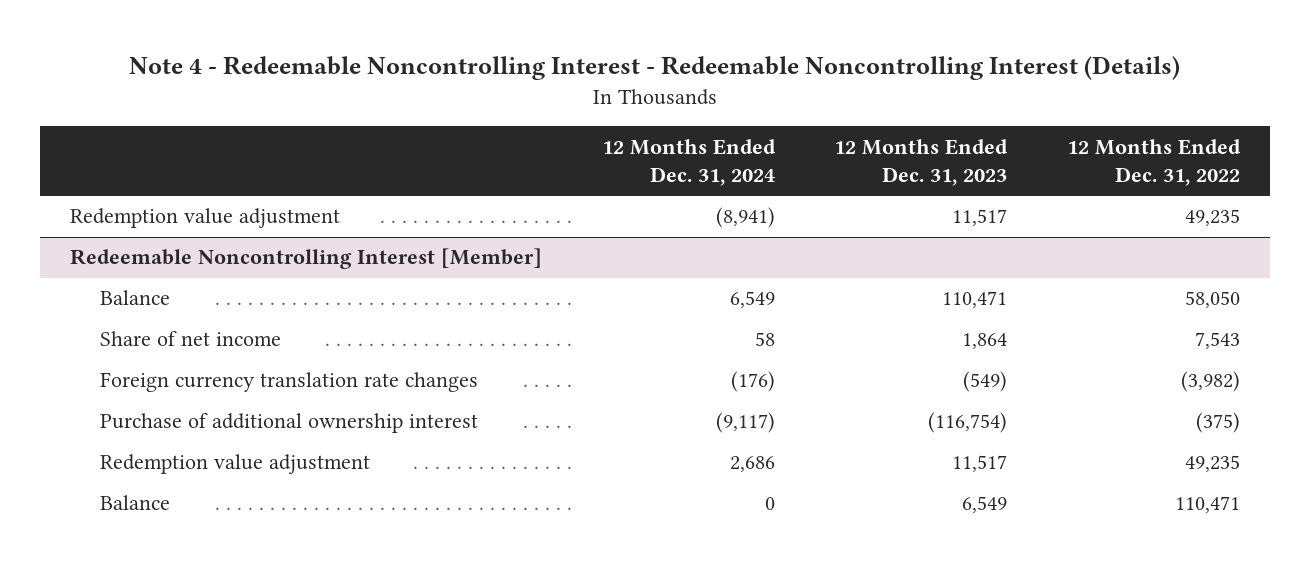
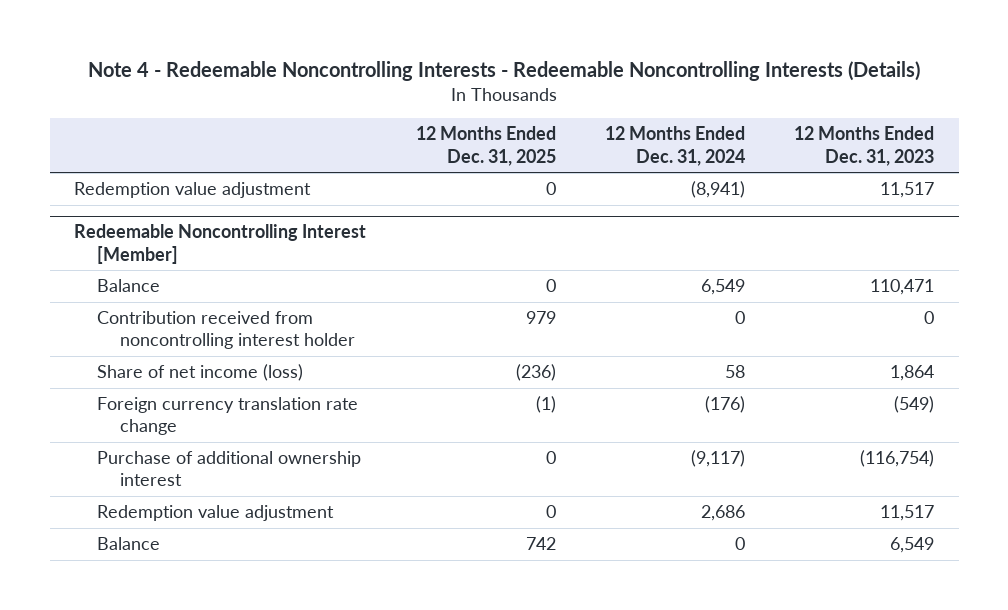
[128,56,1180,81] Note 4 - Redeemable Noncontrolling Interest - Redeemable Noncontrolling Interest (Details) -> [88,61,921,82] Note 4 - Redeemable Noncontrolling Interests - Redeemable Noncontrolling Interests (Details)
[1066,138,1241,187] 12 Months Ended Dec. 31, 2022 -> none
none -> [415,126,556,166] 12 Months Ended Dec. 31, 2025
none -> [97,311,355,350] Contribution received from noncontrolling interest holder
[100,331,282,347] Share of net income -> [97,364,304,382] Share of net income (loss)
[100,372,479,393] Foreign currency translation rate changes -> [97,397,359,436] Foreign currency translation rate change

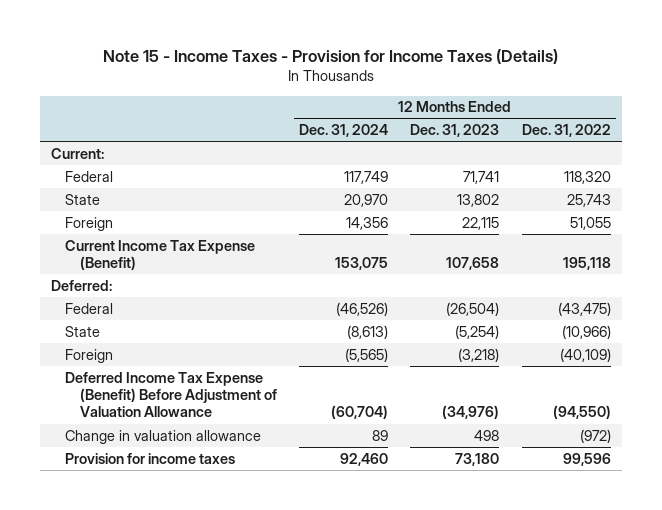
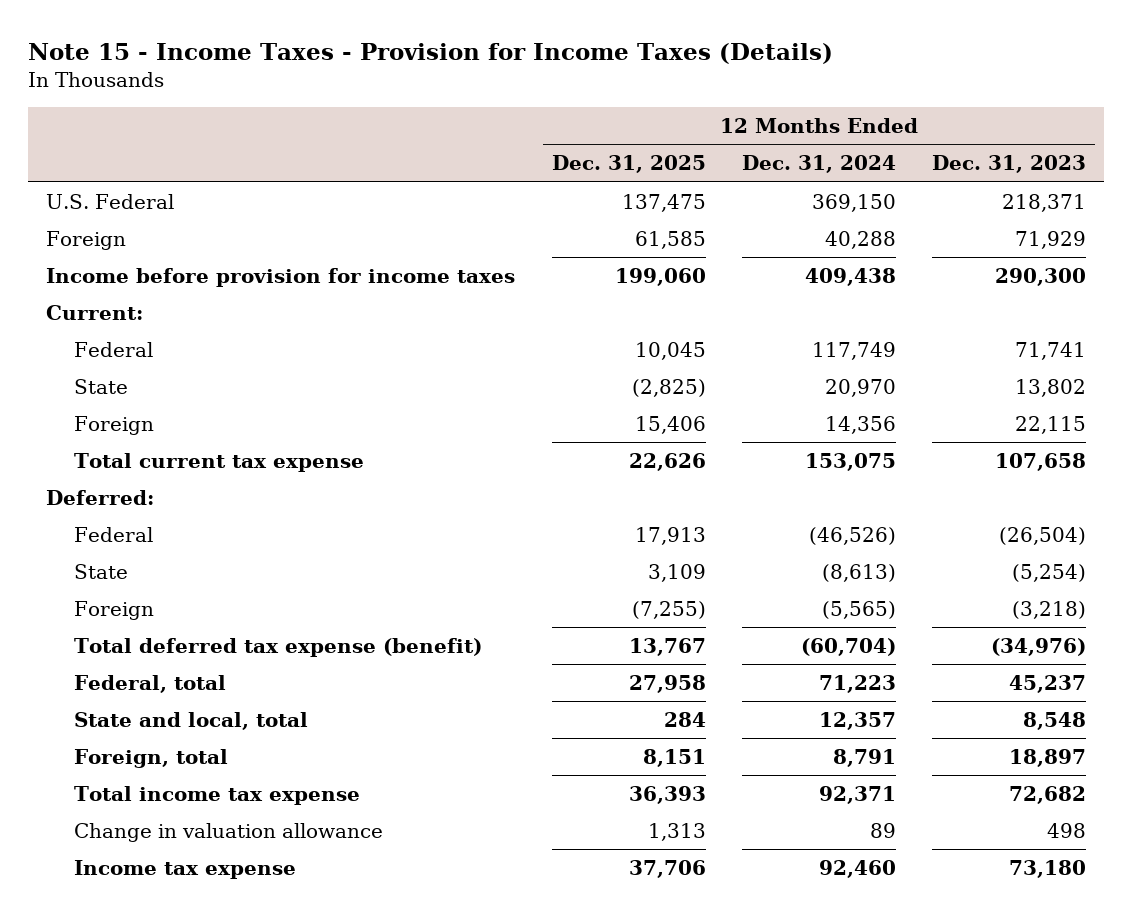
[521,123,611,137] Dec. 31, 2022 -> none
none -> [551,155,706,174] Dec. 31, 2025
none -> [46,193,175,209] U.S. Federal
none -> [46,230,127,250] Foreign
none -> [46,267,516,287] Income before provision for income taxes
[65,239,256,271] Current Income Tax Expense (Benefit) -> [73,452,364,472] Total current tax expense
[65,371,277,418] Deferred Income Tax Expense (Benefit) Before Adjustment of Valuation Allowance -> [73,637,482,657] Total deferred tax expense (benefit)
none -> [73,674,226,693] Federal, total
none -> [73,711,308,730] State and local, total
none -> [73,748,228,768] Foreign, total
none -> [73,785,360,805] Total income tax expense
[65,452,236,464] Provision for income taxes -> [73,859,296,879] Income tax expense

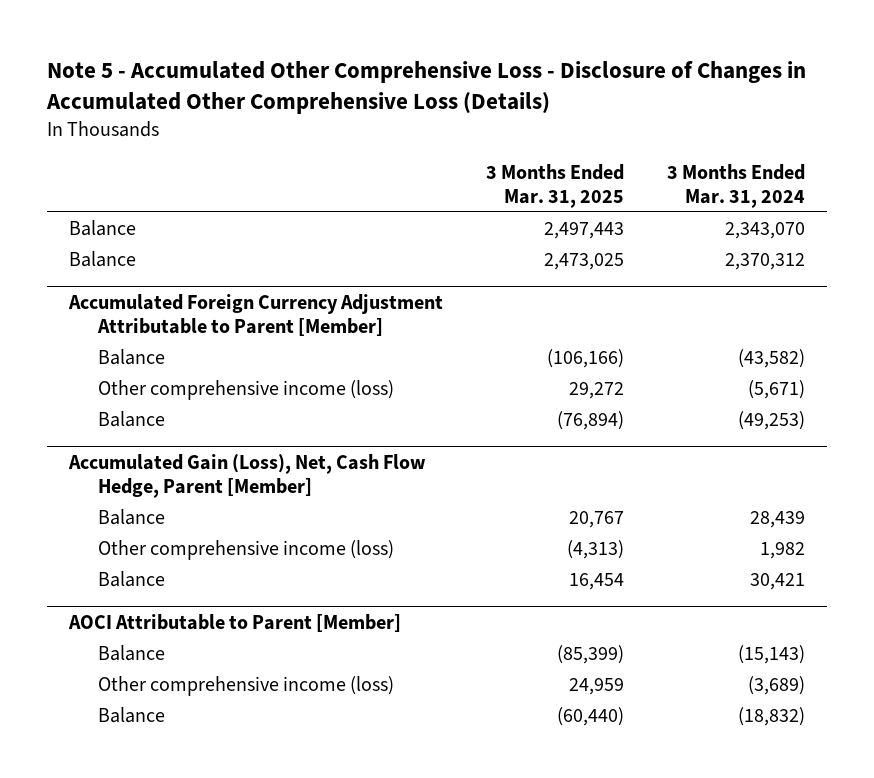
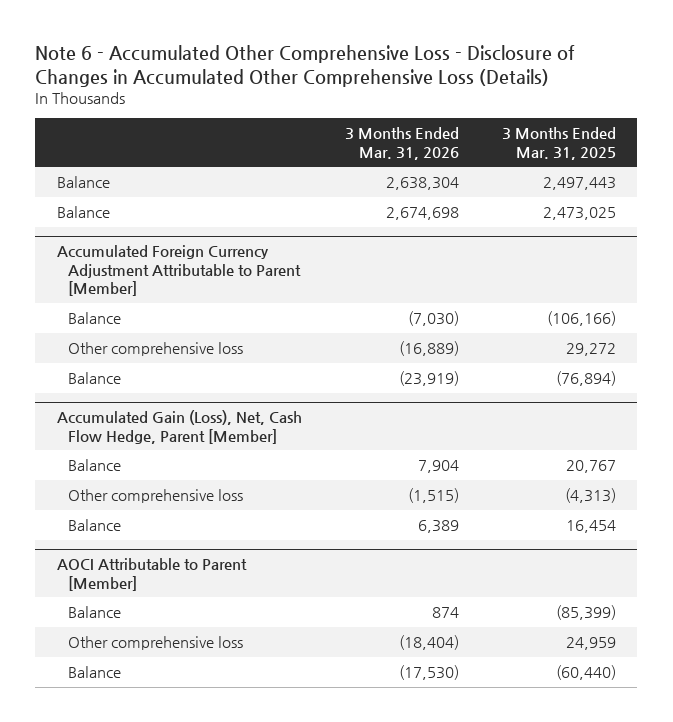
[46,61,807,115] Note 5 - Accumulated Other Comprehensive Loss - Disclosure of Changes in Accumulated Other Comprehensive Loss (Details) -> [35,45,576,87] Note 6 - Accumulated Other Comprehensive Loss - Disclosure of Changes in Accumulated Other Comprehensive Loss (Details)
[667,163,806,208] 3 Months Ended Mar. 31, 2024 -> none
none -> [344,127,459,161] 3 Months Ended Mar. 31, 2026
[98,380,395,401] Other comprehensive income (loss) -> [67,342,243,357] Other comprehensive loss
[98,540,395,561] Other comprehensive income (loss) -> [67,489,243,504] Other comprehensive loss
[98,676,395,697] Other comprehensive income (loss) -> [67,636,243,651] Other comprehensive loss

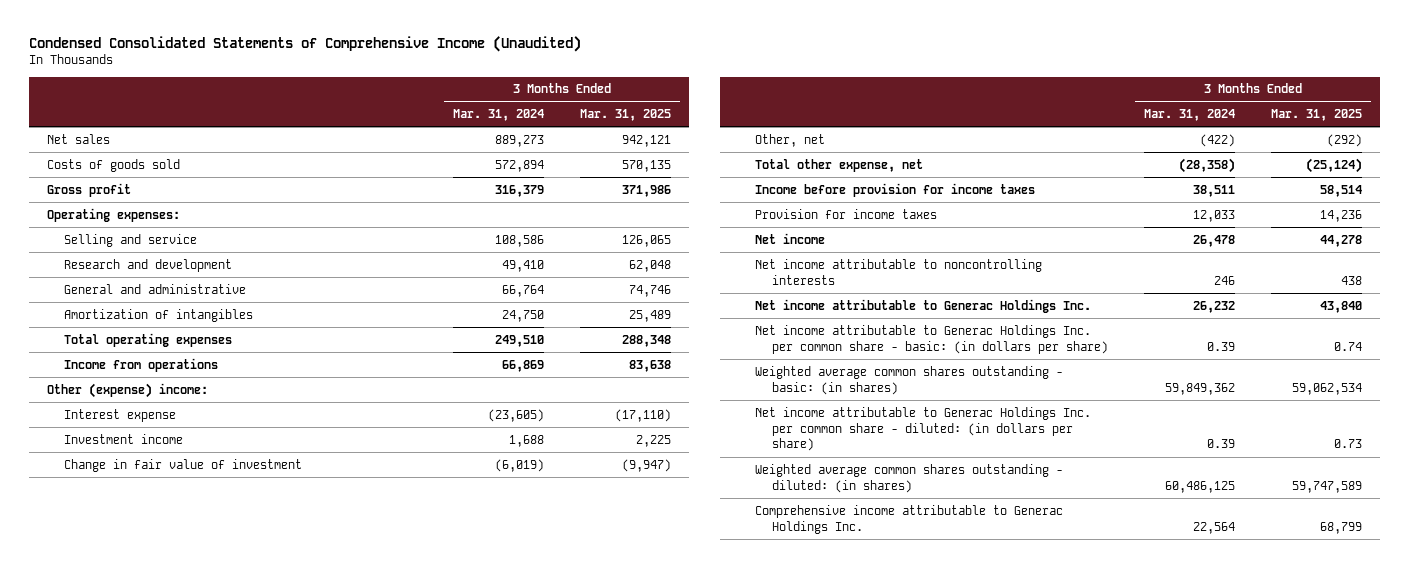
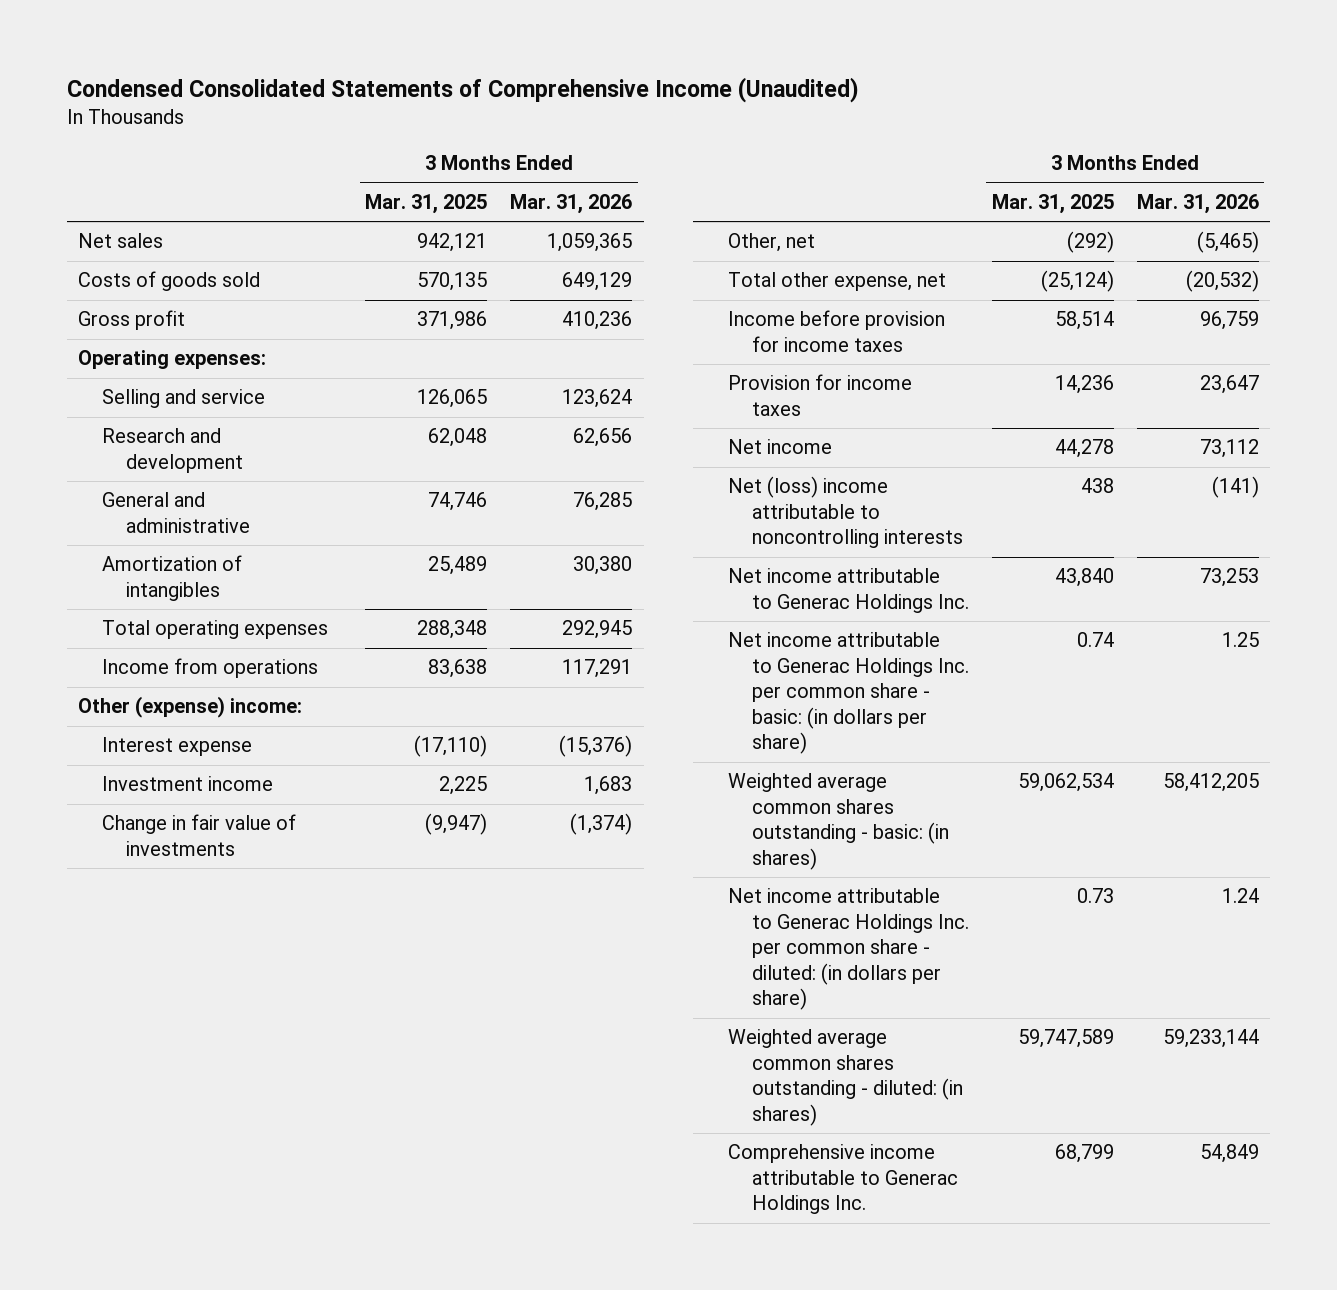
[453,109,545,122] Mar. 31, 2024 -> none
none -> [510,193,633,214] Mar. 31, 2026
[64,458,303,472] Change in fair value of investment -> [101,814,296,856] Change in fair value of investments
[754,258,1042,285] Net income attributable to noncontrolling interests -> [728,476,964,549] Net (loss) income attributable to noncontrolling interests

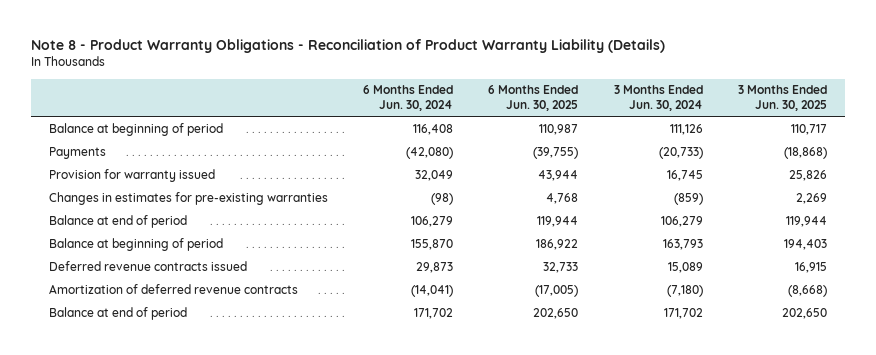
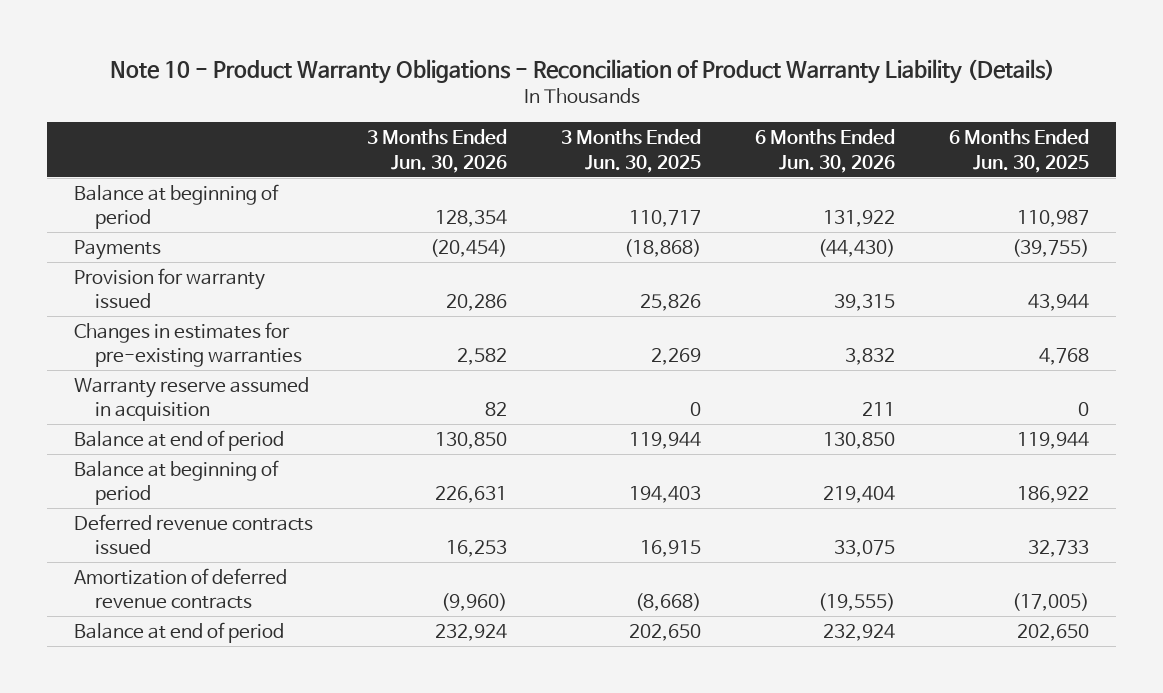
[30,38,665,53] Note 8 - Product Warranty Obligations - Reconciliation of Product Warranty Liability (Details) -> [109,59,1055,85] Note 10 - Product Warranty Obligations - Reconciliation of Product Warranty Liability (Details)
[362,85,453,111] 6 Months Ended Jun. 30, 2024 -> none
[613,85,703,111] 3 Months Ended Jun. 30, 2024 -> none
none -> [367,129,508,173] 3 Months Ended Jun. 30, 2026
none -> [755,129,896,173] 6 Months Ended Jun. 30, 2026
none -> [74,376,310,422] Warranty reserve assumed in acquisition

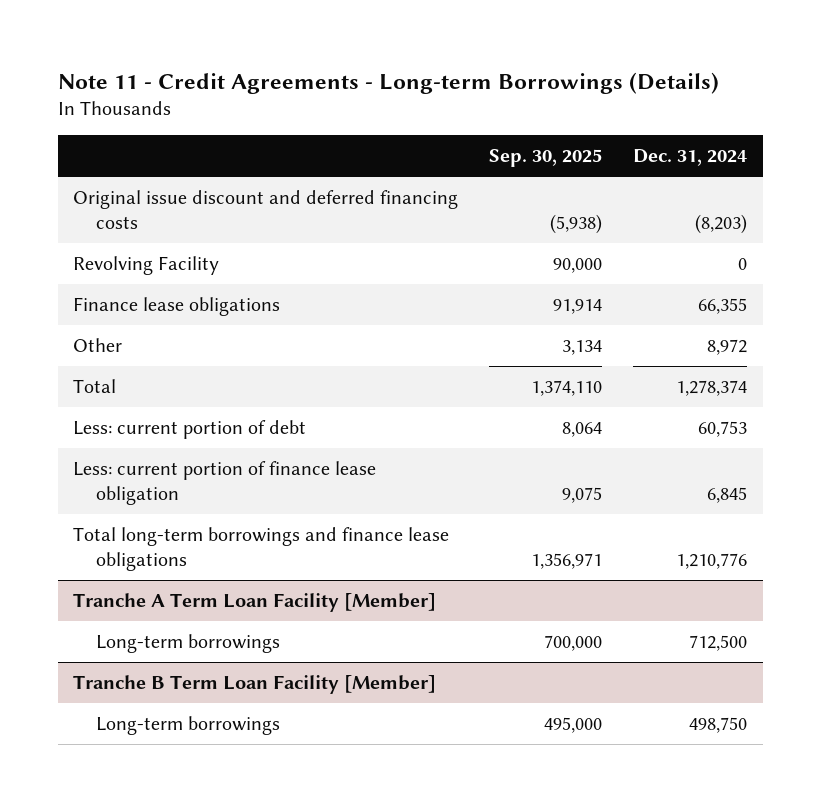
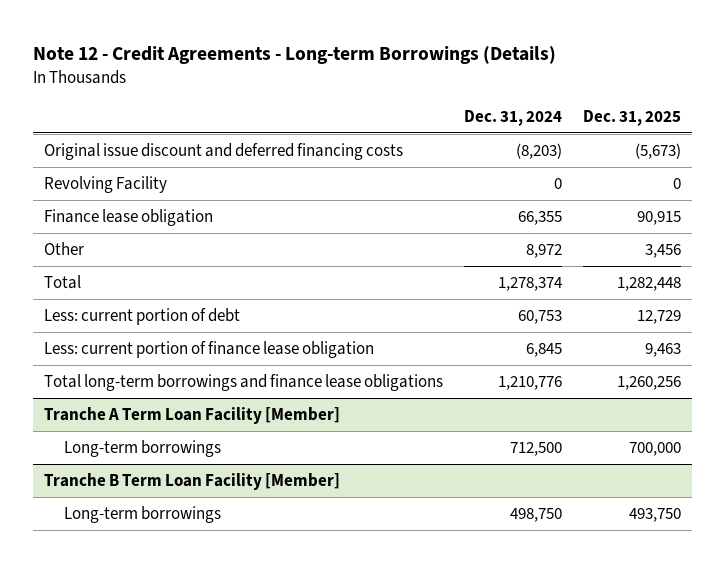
[57,71,719,94] Note 11 - Credit Agreements - Long-term Borrowings (Details) -> [32,45,556,64] Note 12 - Credit Agreements - Long-term Borrowings (Details)
[489,149,603,168] Sep. 30, 2025 -> none
none -> [583,109,682,126] Dec. 31, 2025
[73,296,281,316] Finance lease obligations -> [43,209,213,227] Finance lease obligation

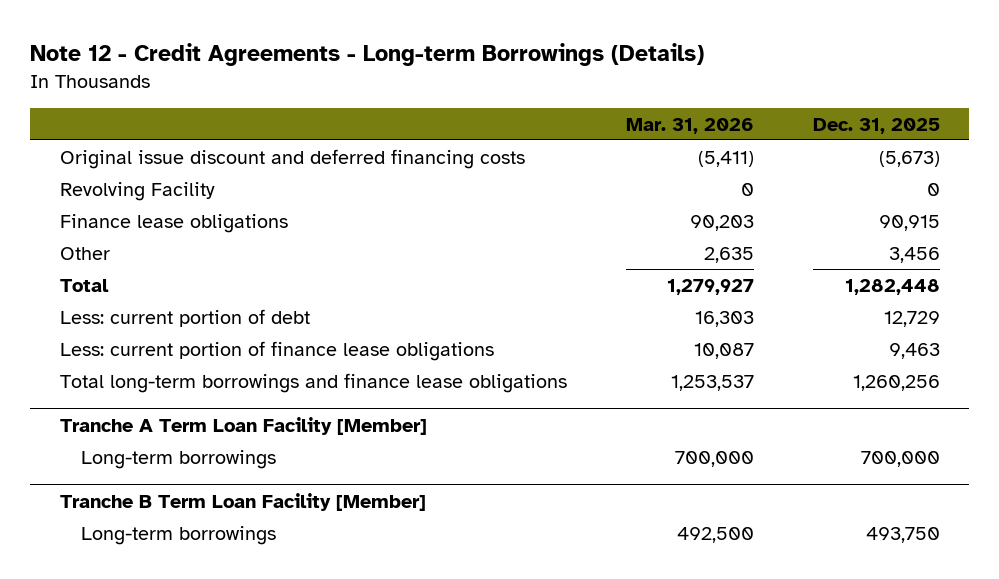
[463,109,562,126] Dec. 31, 2024 -> none
none -> [625,117,754,134] Mar. 31, 2026
[43,209,213,227] Finance lease obligation -> [59,213,288,233] Finance lease obligations
[43,341,374,359] Less: current portion of finance lease obligation -> [59,340,494,361] Less: current portion of finance lease obligations

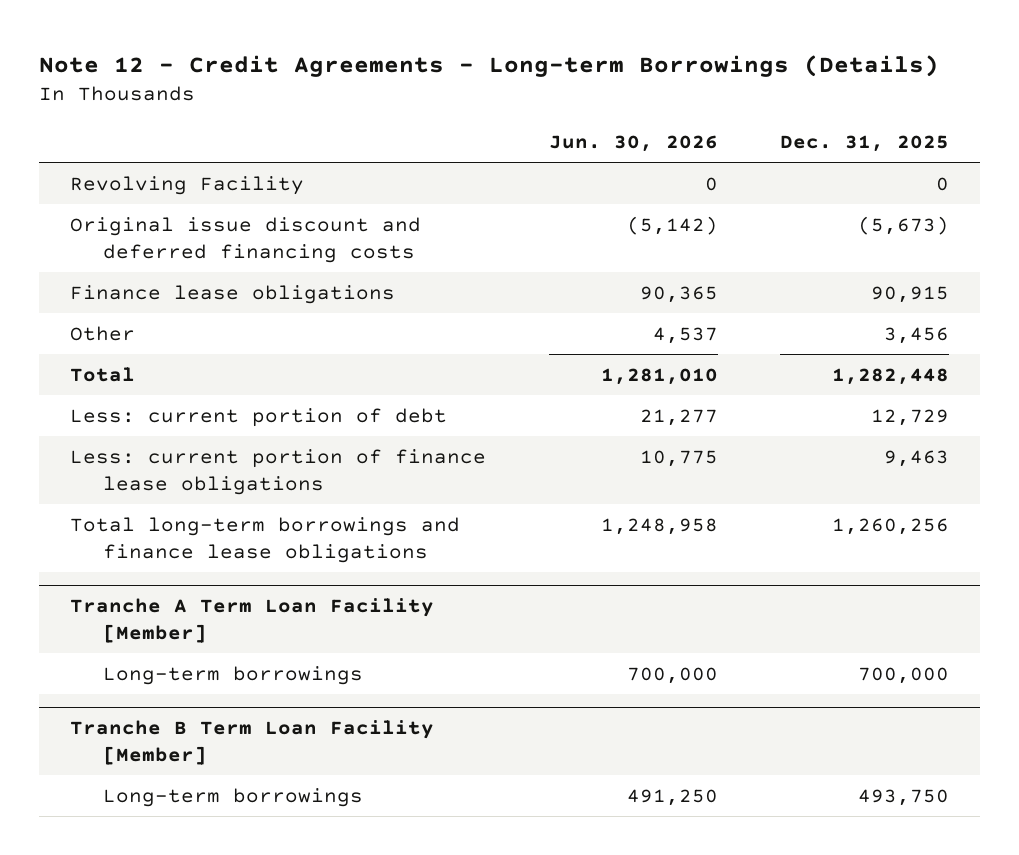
[625,117,754,134] Mar. 31, 2026 -> none
none -> [548,135,718,153] Jun. 30, 2026
[59,148,525,169] Original issue discount and deferred financing costs -> [69,216,421,263] Original issue discount and deferred financing costs

